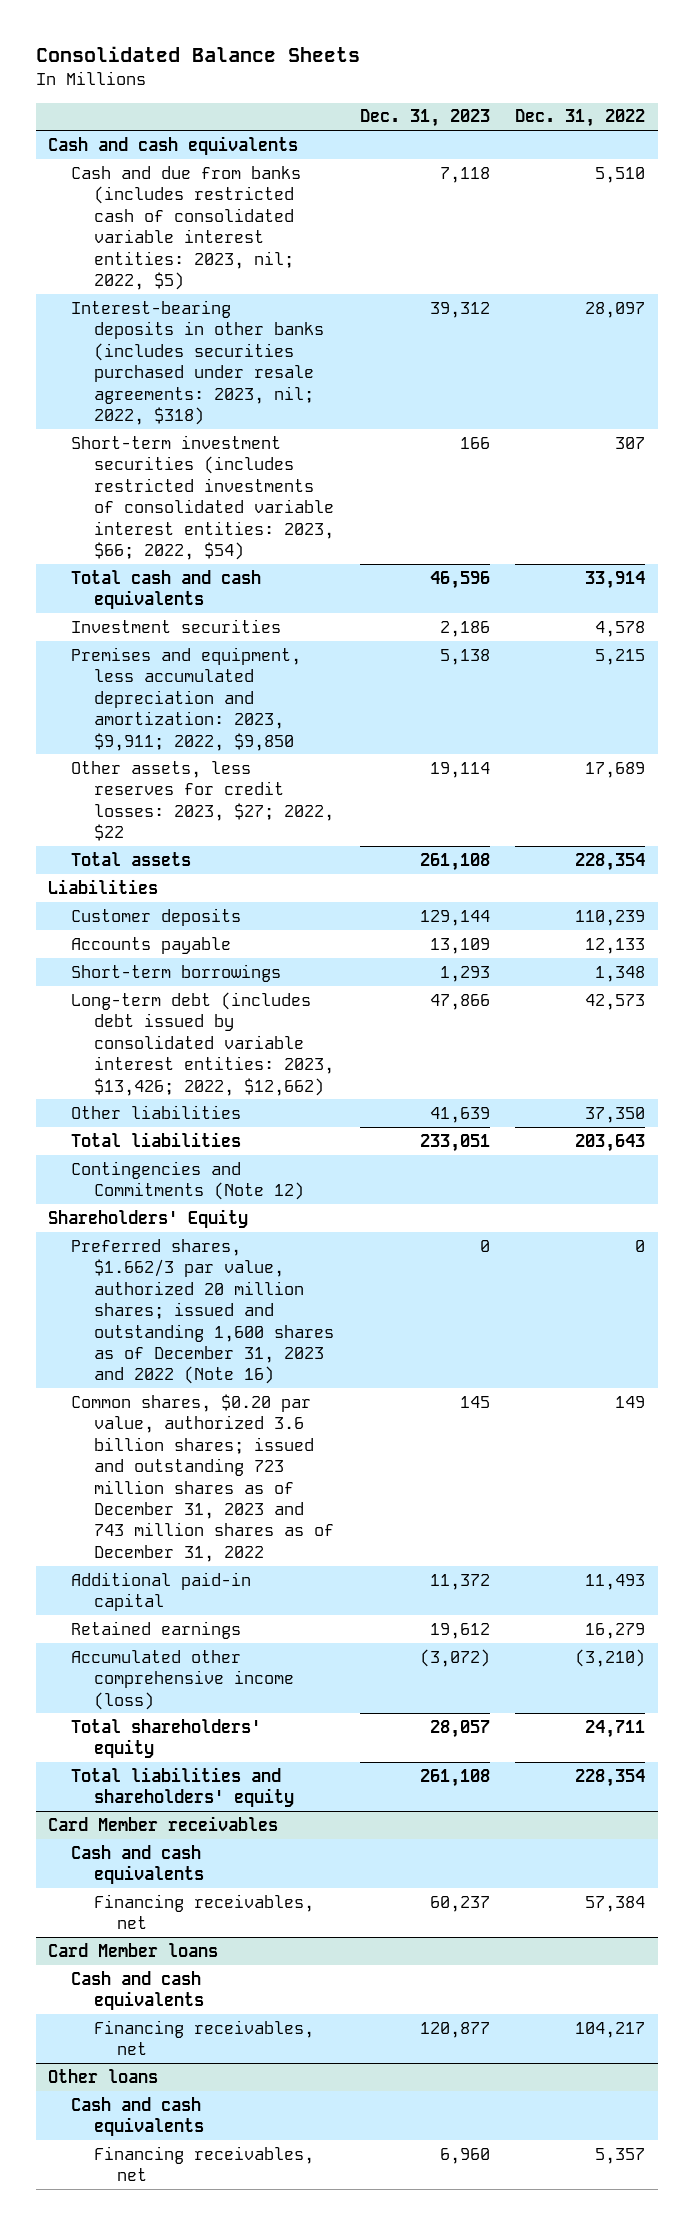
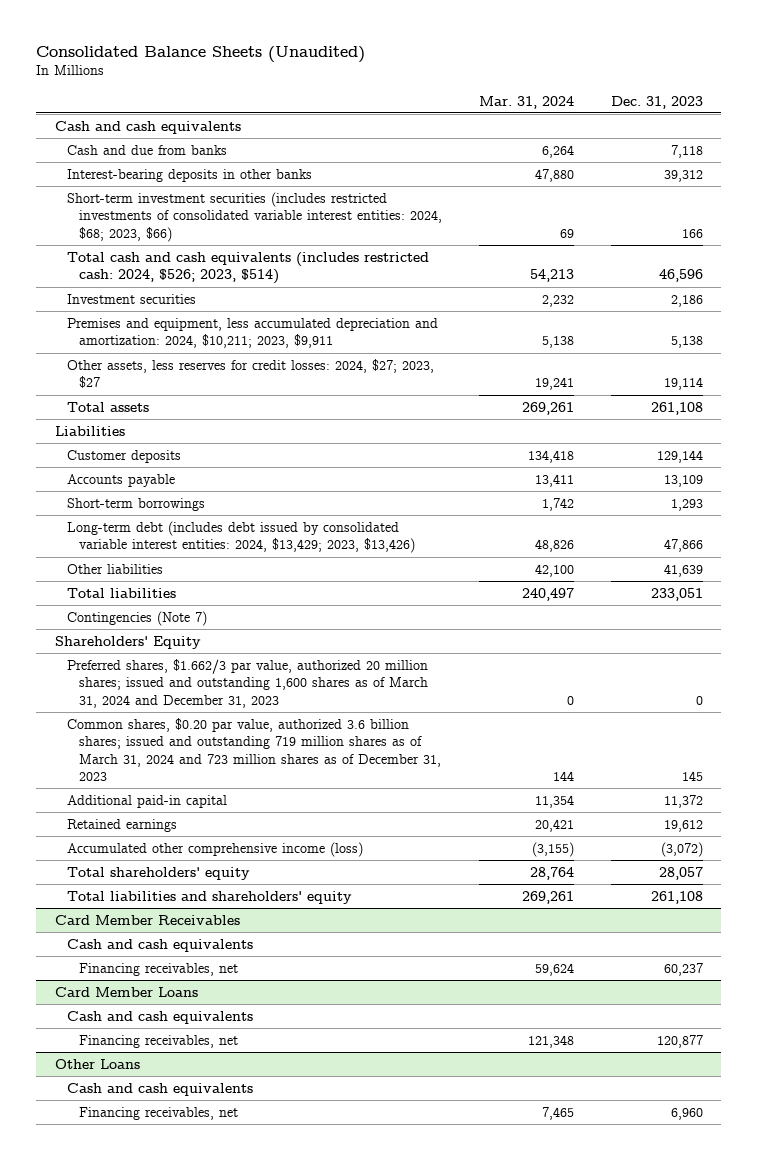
[35,46,360,63] Consolidated Balance Sheets -> [36,46,366,64] Consolidated Balance Sheets (Unaudited)
[515,109,646,128] Dec. 31, 2022 -> none
none -> [478,95,574,109] Mar. 31, 2024
[71,165,302,290] Cash and due from banks (includes restricted cash of consolidated variable interest entities: 2023, nil; 2022, $5) -> [66,144,227,155] Cash and due from banks
[71,299,325,425] Interest-bearing deposits in other banks (includes securities purchased under resale agreements: 2023, nil; 2022, $318) -> [66,168,312,182] Interest-bearing deposits in other banks
[71,434,335,560] Short-term investment securities (includes restricted investments of consolidated variable interest entities: 2023, $66; 2022, $54) -> [66,191,442,242] Short-term investment securities (includes restricted investments of consolidated variable interest entities: 2024, $68; 2023, $66)
[71,569,262,610] Total cash and cash equivalents -> [66,251,429,285] Total cash and cash equivalents (includes restricted cash: 2024, $526; 2023, $514)
[71,646,302,751] Premises and equipment, less accumulated depreciation and amortization: 2023, $9,911; 2022, $9,850 -> [66,317,438,349] Premises and equipment, less accumulated depreciation and amortization: 2024, $10,211; 2023, $9,911
[71,760,335,842] Other assets, less reserves for credit losses: 2023, $27; 2022, $22 -> [66,358,434,389] Other assets, less reserves for credit losses: 2024, $27; 2023, $27
[71,991,335,1096] Long-term debt (includes debt issued by consolidated variable interest entities: 2023, $13,426; 2022, $12,662) -> [66,520,415,554] Long-term debt (includes debt issued by consolidated variable interest entities: 2024, $13,429; 2023, $13,426)
[71,1160,305,1201] Contingencies and Commitments (Note 12) -> [66,610,207,626] Contingencies (Note 7)
[71,1238,335,1385] Preferred shares, $1.662/3 par value, authorized 20 million shares; issued and outstanding 1,600 shares as of December 31, 2023 and 2022 (Note 16) -> [66,658,428,708] Preferred shares, $1.662/3 par value, authorized 20 million shares; issued and outstanding 1,600 shares as of March 31, 2024 and December 31, 2023
[71,1393,335,1562] Common shares, $0.20 par value, authorized 3.6 billion shares; issued and outstanding 723 million shares as of December 31, 2023 and 743 million shares as of December 31, 2022 -> [66,717,441,782] Common shares, $0.20 par value, authorized 3.6 billion shares; issued and outstanding 719 million shares as of March 31, 2024 and 723 million shares as of December 31, 2023
[48,1815,279,1831] Card Member receivables -> [54,914,240,925] Card Member Receivables
[48,1942,219,1957] Card Member loans -> [54,986,198,997] Card Member Loans
[48,2068,159,2083] Other loans -> [54,1058,140,1069] Other Loans

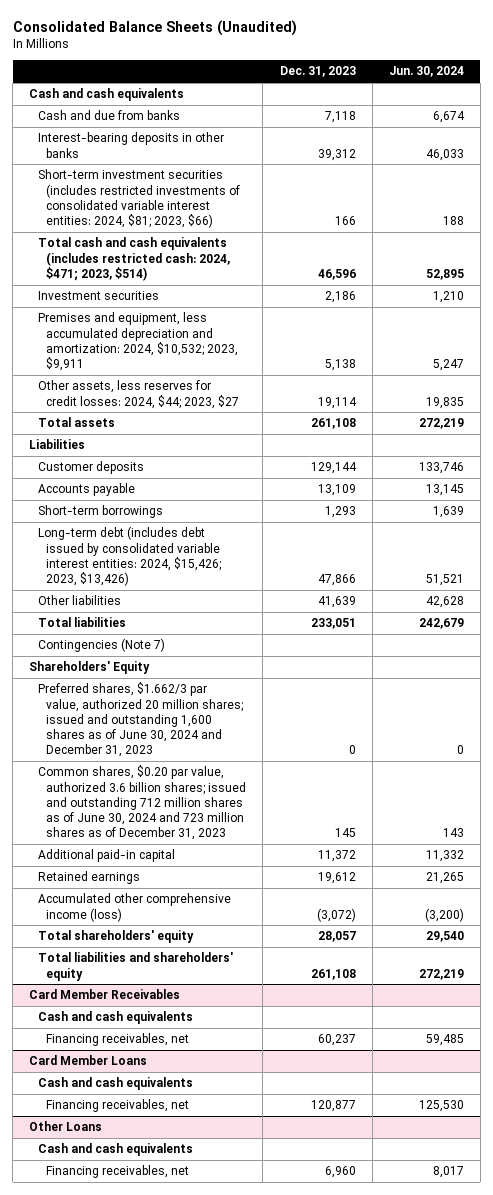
[478,95,574,109] Mar. 31, 2024 -> none
none -> [388,66,464,78] Jun. 30, 2024
[66,191,442,242] Short-term investment securities (includes restricted investments of consolidated variable interest entities: 2024, $68; 2023, $66) -> [37,169,241,228] Short-term investment securities (includes restricted investments of consolidated variable interest entities: 2024, $81; 2023, $66)
[66,251,429,285] Total cash and cash equivalents (includes restricted cash: 2024, $526; 2023, $514) -> [37,237,231,281] Total cash and cash equivalents (includes restricted cash: 2024, $471; 2023, $514)
[66,317,438,349] Premises and equipment, less accumulated depreciation and amortization: 2024, $10,211; 2023, $9,911 -> [37,312,239,371] Premises and equipment, less accumulated depreciation and amortization: 2024, $10,532; 2023, $9,911
[66,358,434,389] Other assets, less reserves for credit losses: 2024, $27; 2023, $27 -> [37,380,240,409] Other assets, less reserves for credit losses: 2024, $44; 2023, $27
[66,520,415,554] Long-term debt (includes debt issued by consolidated variable interest entities: 2024, $13,429; 2023, $13,426) -> [37,526,222,586] Long-term debt (includes debt issued by consolidated variable interest entities: 2024, $15,426; 2023, $13,426)
[66,658,428,708] Preferred shares, $1.662/3 par value, authorized 20 million shares; issued and outstanding 1,600 shares as of March 31, 2024 and December 31, 2023 -> [37,682,244,758] Preferred shares, $1.662/3 par value, authorized 20 million shares; issued and outstanding 1,600 shares as of June 30, 2024 and December 31, 2023
[66,717,441,782] Common shares, $0.20 par value, authorized 3.6 billion shares; issued and outstanding 719 million shares as of March 31, 2024 and 723 million shares as of December 31, 2023 -> [37,765,247,841] Common shares, $0.20 par value, authorized 3.6 billion shares; issued and outstanding 712 million shares as of June 30, 2024 and 723 million shares as of December 31, 2023

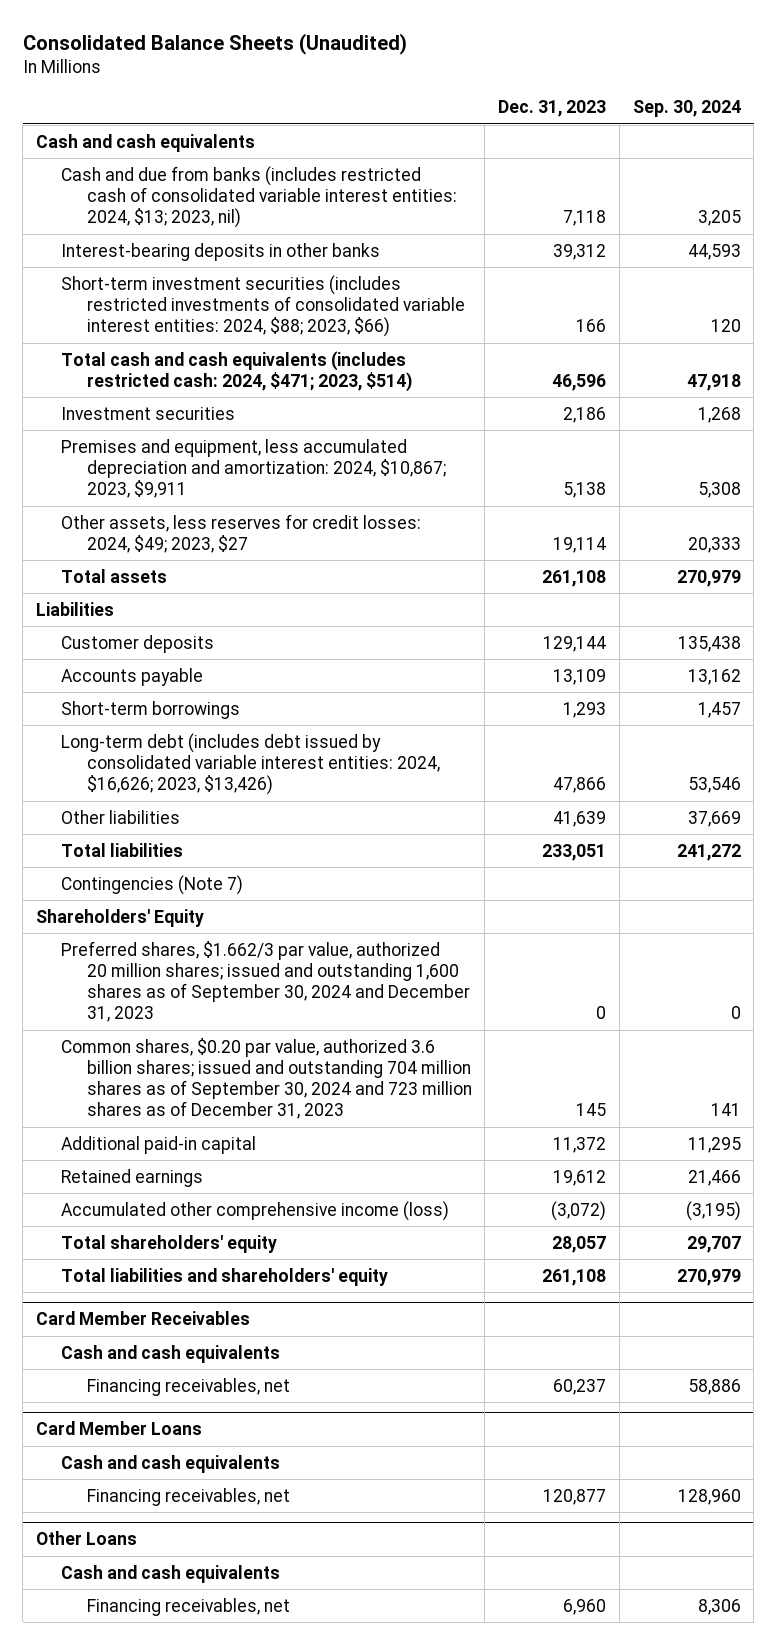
[388,66,464,78] Jun. 30, 2024 -> none
none -> [632,100,741,118] Sep. 30, 2024
[37,110,180,121] Cash and due from banks -> [61,165,457,228] Cash and due from banks (includes restricted cash of consolidated variable interest entities: 2024, $13; 2023, nil)
[37,169,241,228] Short-term investment securities (includes restricted investments of consolidated variable interest entities: 2024, $81; 2023, $66) -> [61,274,465,337] Short-term investment securities (includes restricted investments of consolidated variable interest entities: 2024, $88; 2023, $66)
[37,312,239,371] Premises and equipment, less accumulated depreciation and amortization: 2024, $10,532; 2023, $9,911 -> [61,438,446,498] Premises and equipment, less accumulated depreciation and amortization: 2024, $10,867; 2023, $9,911
[37,380,240,409] Other assets, less reserves for credit losses: 2024, $44; 2023, $27 -> [61,513,422,553] Other assets, less reserves for credit losses: 2024, $49; 2023, $27
[37,526,222,586] Long-term debt (includes debt issued by consolidated variable interest entities: 2024, $15,426; 2023, $13,426) -> [61,732,440,795] Long-term debt (includes debt issued by consolidated variable interest entities: 2024, $16,626; 2023, $13,426)
[37,682,244,758] Preferred shares, $1.662/3 par value, authorized 20 million shares; issued and outstanding 1,600 shares as of June 30, 2024 and December 31, 2023 -> [61,940,470,1022] Preferred shares, $1.662/3 par value, authorized 20 million shares; issued and outstanding 1,600 shares as of September 30, 2024 and December 31, 2023
[37,765,247,841] Common shares, $0.20 par value, authorized 3.6 billion shares; issued and outstanding 712 million shares as of June 30, 2024 and 723 million shares as of December 31, 2023 -> [61,1037,472,1119] Common shares, $0.20 par value, authorized 3.6 billion shares; issued and outstanding 704 million shares as of September 30, 2024 and 723 million shares as of December 31, 2023

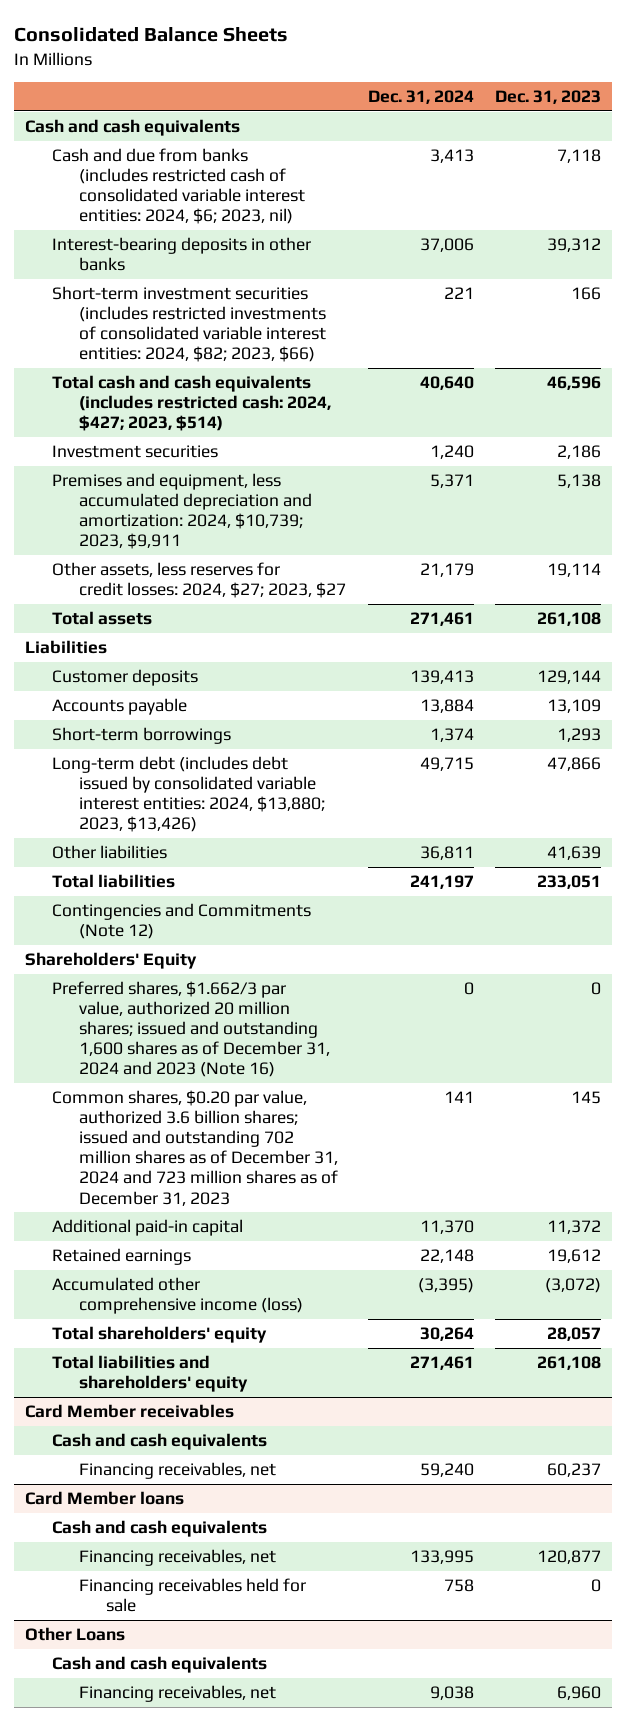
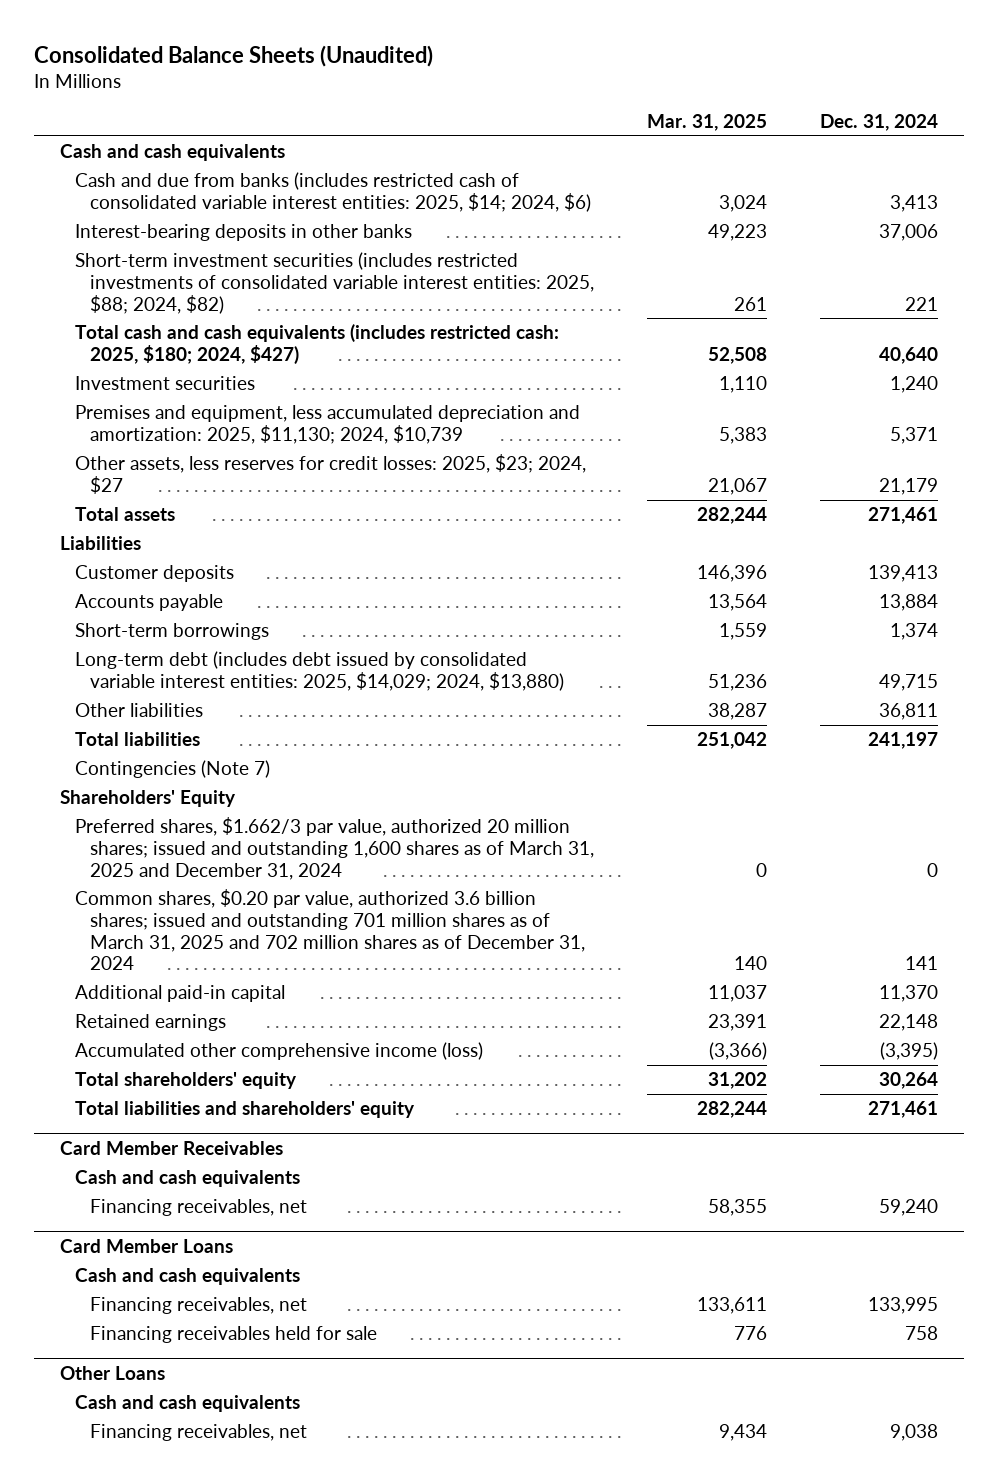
[14,27,289,43] Consolidated Balance Sheets -> [33,44,433,67] Consolidated Balance Sheets (Unaudited)
[495,89,602,104] Dec. 31, 2023 -> none
none -> [646,114,767,132] Mar. 31, 2025
[52,147,305,225] Cash and due from banks (includes restricted cash of consolidated variable interest entities: 2024, $6; 2023, nil) -> [75,172,592,212] Cash and due from banks (includes restricted cash of consolidated variable interest entities: 2025, $14; 2024, $6)
[52,285,326,363] Short-term investment securities (includes restricted investments of consolidated variable interest entities: 2024, $82; 2023, $66) -> [75,252,595,314] Short-term investment securities (includes restricted investments of consolidated variable interest entities: 2025, $88; 2024, $82)
[52,374,331,432] Total cash and cash equivalents (includes restricted cash: 2024, $427; 2023, $514) -> [75,324,560,364] Total cash and cash equivalents (includes restricted cash: 2025, $180; 2024, $427)
[52,472,312,550] Premises and equipment, less accumulated depreciation and amortization: 2024, $10,739; 2023, $9,911 -> [75,405,581,444] Premises and equipment, less accumulated depreciation and amortization: 2025, $11,130; 2024, $10,739
[52,561,346,599] Other assets, less reserves for credit losses: 2024, $27; 2023, $27 -> [75,454,587,494] Other assets, less reserves for credit losses: 2025, $23; 2024, $27
[52,755,325,833] Long-term debt (includes debt issued by consolidated variable interest entities: 2024, $13,880; 2023, $13,426) -> [75,651,565,691] Long-term debt (includes debt issued by consolidated variable interest entities: 2025, $14,029; 2024, $13,880)
[52,902,312,940] Contingencies and Commitments (Note 12) -> [75,760,271,779] Contingencies (Note 7)
[52,980,330,1078] Preferred shares, $1.662/3 par value, authorized 20 million shares; issued and outstanding 1,600 shares as of December 31, 2024 and 2023 (Note 16) -> [75,817,595,880] Preferred shares, $1.662/3 par value, authorized 20 million shares; issued and outstanding 1,600 shares as of March 31, 2025 and December 31, 2024
[52,1089,338,1206] Common shares, $0.20 par value, authorized 3.6 billion shares; issued and outstanding 702 million shares as of December 31, 2024 and 723 million shares as of December 31, 2023 -> [75,889,586,971] Common shares, $0.20 par value, authorized 3.6 billion shares; issued and outstanding 701 million shares as of March 31, 2025 and 702 million shares as of December 31, 2024
[25,1403,235,1418] Card Member receivables -> [60,1141,284,1156] Card Member Receivables
[25,1490,185,1505] Card Member loans -> [60,1239,234,1254] Card Member Loans

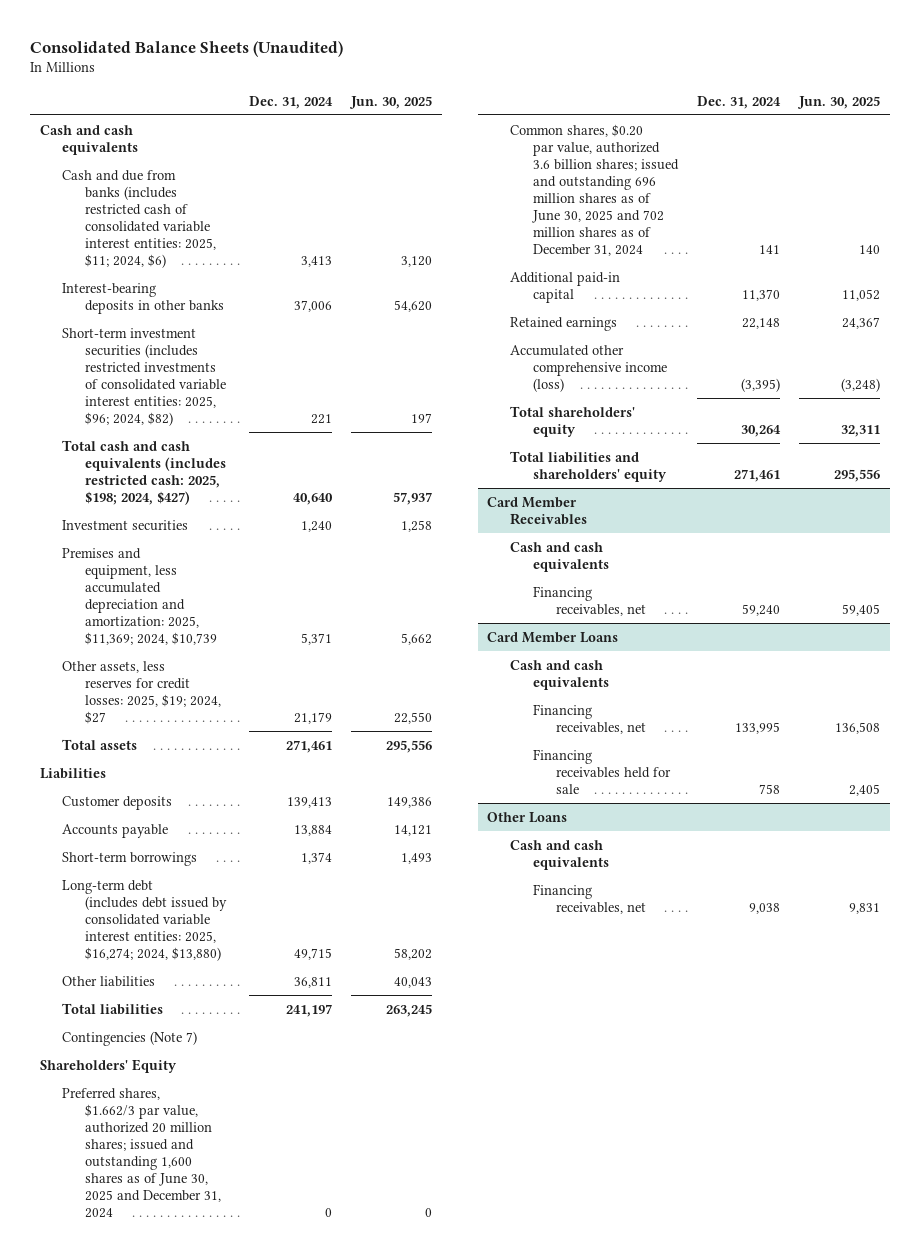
[646,114,767,132] Mar. 31, 2025 -> none
none -> [349,95,433,109] Jun. 30, 2025
[75,172,592,212] Cash and due from banks (includes restricted cash of consolidated variable interest entities: 2025, $14; 2024, $6) -> [62,169,217,268] Cash and due from banks (includes restricted cash of consolidated variable interest entities: 2025, $11; 2024, $6)
[75,252,595,314] Short-term investment securities (includes restricted investments of consolidated variable interest entities: 2025, $88; 2024, $82) -> [62,327,227,426] Short-term investment securities (includes restricted investments of consolidated variable interest entities: 2025, $96; 2024, $82)
[75,324,560,364] Total cash and cash equivalents (includes restricted cash: 2025, $180; 2024, $427) -> [62,439,227,505] Total cash and cash equivalents (includes restricted cash: 2025, $198; 2024, $427)
[75,405,581,444] Premises and equipment, less accumulated depreciation and amortization: 2025, $11,130; 2024, $10,739 -> [62,547,218,645] Premises and equipment, less accumulated depreciation and amortization: 2025, $11,369; 2024, $10,739
[75,454,587,494] Other assets, less reserves for credit losses: 2025, $23; 2024, $27 -> [62,660,222,724] Other assets, less reserves for credit losses: 2025, $19; 2024, $27
[75,651,565,691] Long-term debt (includes debt issued by consolidated variable interest entities: 2025, $14,029; 2024, $13,880) -> [62,879,228,961] Long-term debt (includes debt issued by consolidated variable interest entities: 2025, $16,274; 2024, $13,880)
[75,817,595,880] Preferred shares, $1.662/3 par value, authorized 20 million shares; issued and outstanding 1,600 shares as of March 31, 2025 and December 31, 2024 -> [62,1087,222,1218] Preferred shares, $1.662/3 par value, authorized 20 million shares; issued and outstanding 1,600 shares as of June 30, 2025 and December 31, 2024
[75,889,586,971] Common shares, $0.20 par value, authorized 3.6 billion shares; issued and outstanding 701 million shares as of March 31, 2025 and 702 million shares as of December 31, 2024 -> [510,123,680,256] Common shares, $0.20 par value, authorized 3.6 billion shares; issued and outstanding 696 million shares as of June 30, 2025 and 702 million shares as of December 31, 2024

